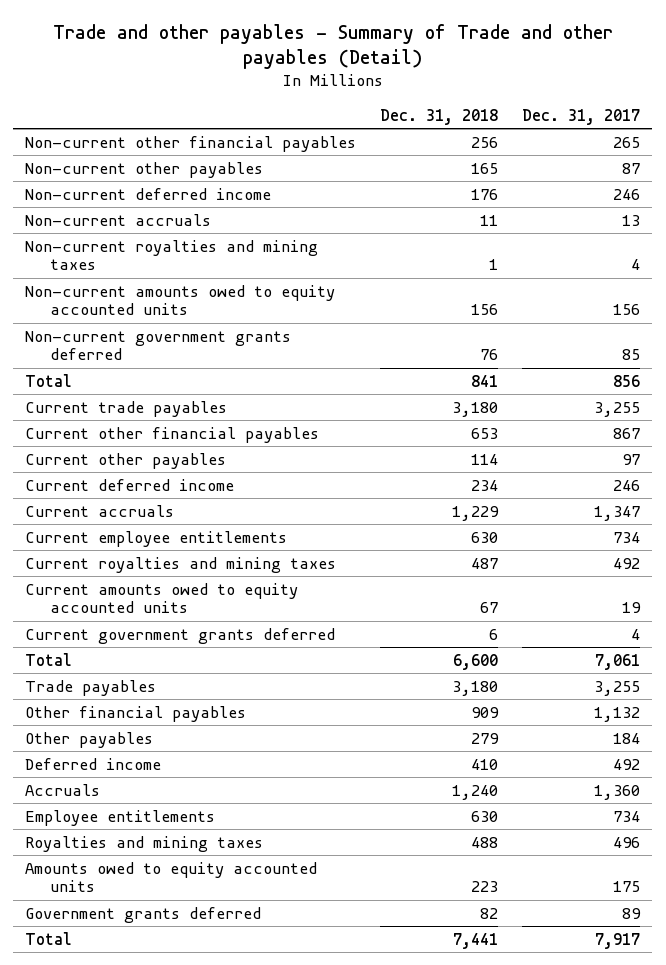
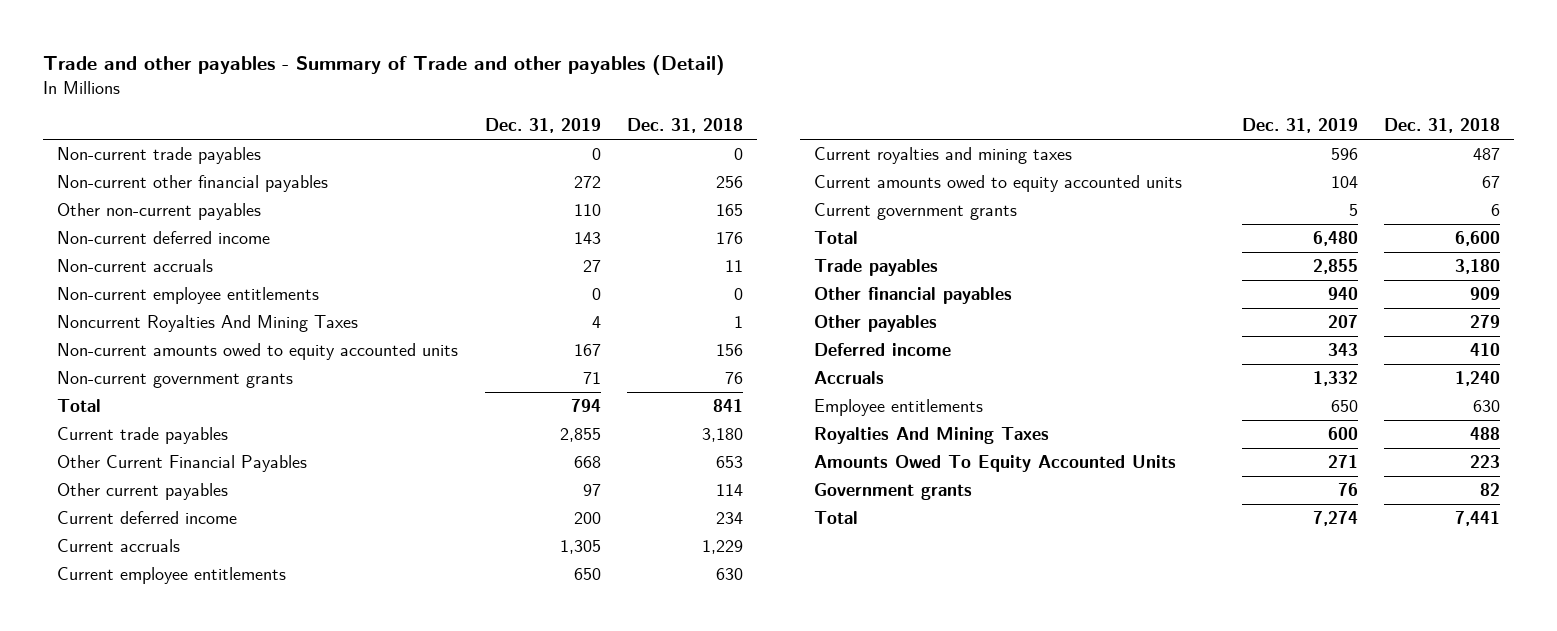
[522,108,641,125] Dec. 31, 2017 -> none
none -> [484,118,601,134] Dec. 31, 2019
none -> [56,147,261,165] Non-current trade payables
[25,161,264,178] Non-current other payables -> [56,203,261,221] Other non-current payables
none -> [56,287,319,305] Non-current employee entitlements
[25,239,319,271] Non-current royalties and mining taxes -> [56,315,358,333] Noncurrent Royalties And Mining Taxes
[25,330,292,361] Non-current government grants deferred -> [56,371,293,389] Non-current government grants
[25,426,320,443] Current other financial payables -> [56,455,307,473] Other Current Financial Payables
[25,452,227,469] Current other payables -> [56,483,228,501] Other current payables
[25,627,336,644] Current government grants deferred -> [813,203,1017,221] Current government grants
[25,835,264,852] Royalties and mining taxes -> [813,427,1049,445] Royalties And Mining Taxes
[25,861,318,893] Amounts owed to equity accounted units -> [813,455,1176,473] Amounts Owed To Equity Accounted Units
[25,906,262,923] Government grants deferred -> [813,483,972,501] Government grants

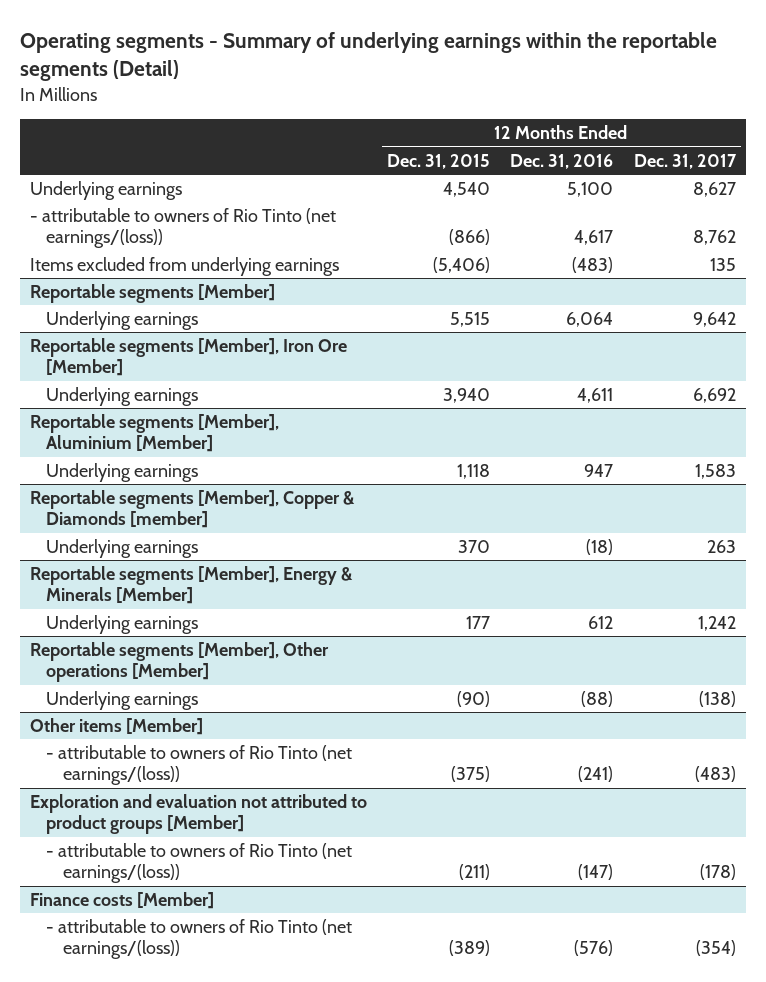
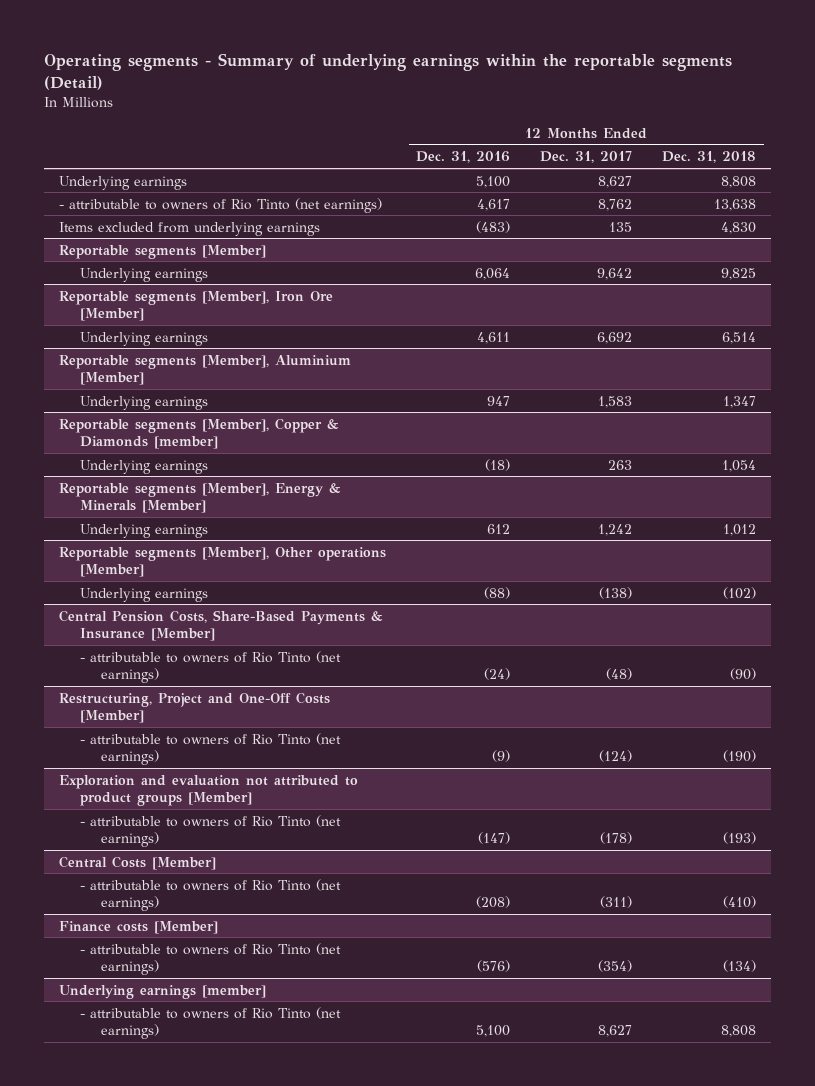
[387,153,491,169] Dec. 31, 2015 -> none
none -> [662,151,757,164] Dec. 31, 2018
[29,208,336,249] - attributable to owners of Rio Tinto (net earnings/(loss)) -> [59,197,383,213] - attributable to owners of Rio Tinto (net earnings)
[29,718,203,736] Other items [Member] -> none
none -> [59,609,384,642] Central Pension Costs, Share-Based Payments & Insurance [Member]
[46,745,353,786] - attributable to owners of Rio Tinto (net earnings/(loss)) -> [80,650,342,684] - attributable to owners of Rio Tinto (net earnings)
[578,766,614,783] (241) -> [484,668,511,681] (24)
[694,766,736,783] (483) -> [606,668,633,681] (48)
none -> [59,691,331,724] Restructuring, Project and One-Off Costs [Member]
none -> [80,732,342,766] - attributable to owners of Rio Tinto (net earnings)
[46,843,353,884] - attributable to owners of Rio Tinto (net earnings/(loss)) -> [80,814,342,848] - attributable to owners of Rio Tinto (net earnings)
none -> [59,855,217,870] Central Costs [Member]
none -> [80,878,342,912] - attributable to owners of Rio Tinto (net earnings)
[46,919,353,960] - attributable to owners of Rio Tinto (net earnings/(loss)) -> [80,942,342,976] - attributable to owners of Rio Tinto (net earnings)
none -> [59,984,267,999] Underlying earnings [member]
none -> [80,1006,342,1040] - attributable to owners of Rio Tinto (net earnings)

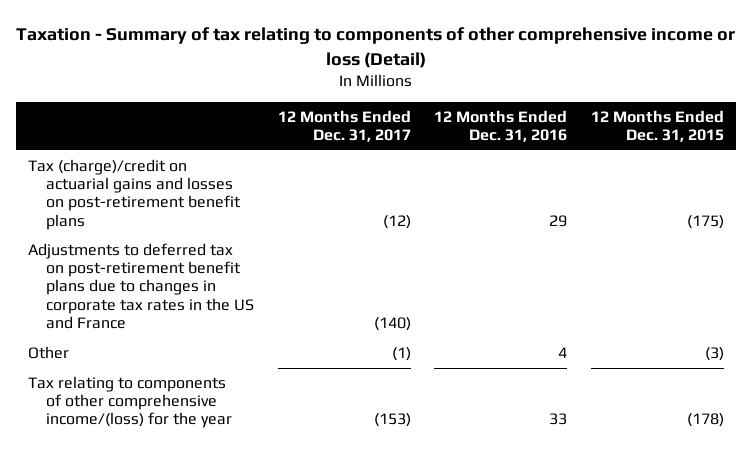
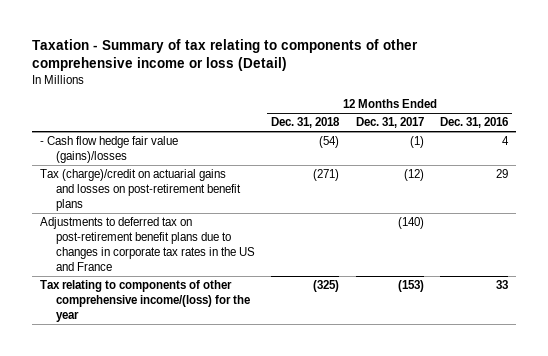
[591,109,725,142] 12 Months Ended Dec. 31, 2015 -> none
none -> [271,117,341,129] Dec. 31, 2018
none -> [39,136,178,164] - Cash flow hedge fair value (gains)/losses
[27,345,69,359] Other -> none

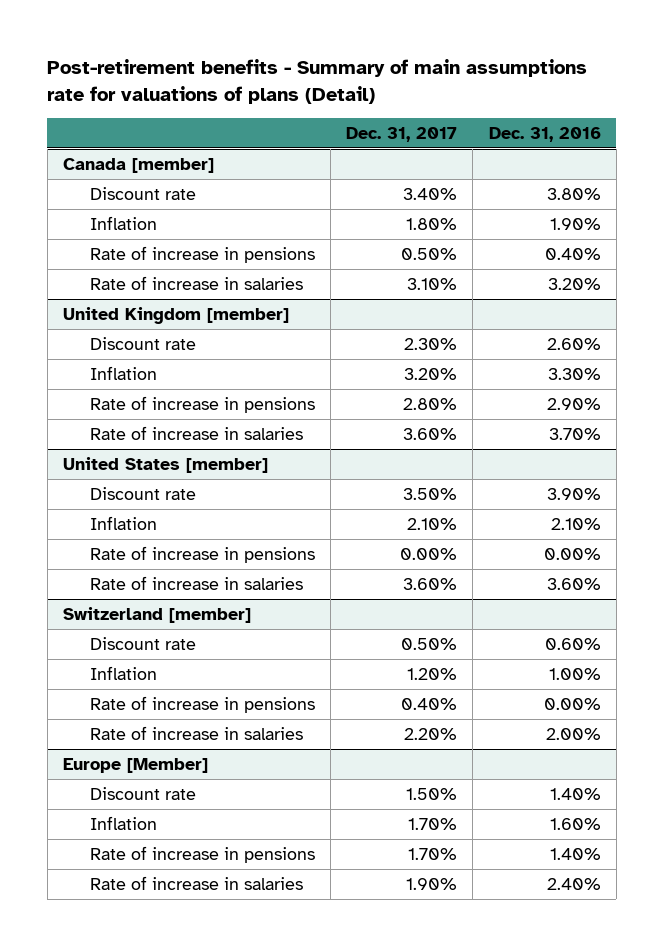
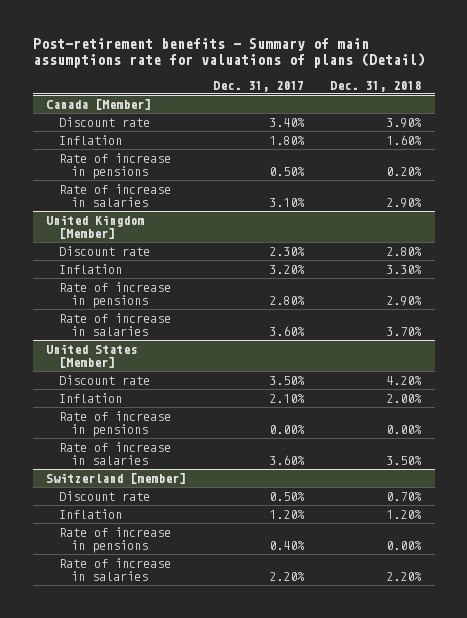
[488,126,601,142] Dec. 31, 2016 -> none
none -> [330,80,422,92] Dec. 31, 2018
[62,157,214,173] Canada [member] -> [45,98,151,110] Canada [Member]
[62,306,289,324] United Kingdom [member] -> [45,214,144,240] United Kingdom [Member]
[62,456,268,473] United States [member] -> [45,343,137,369] United States [Member]
[62,757,208,773] Europe [Member] -> none
[89,786,196,800] Discount rate -> none
[89,815,157,830] Inflation -> none
[89,845,315,863] Rate of increase in pensions -> none
[89,875,303,890] Rate of increase in salaries -> none

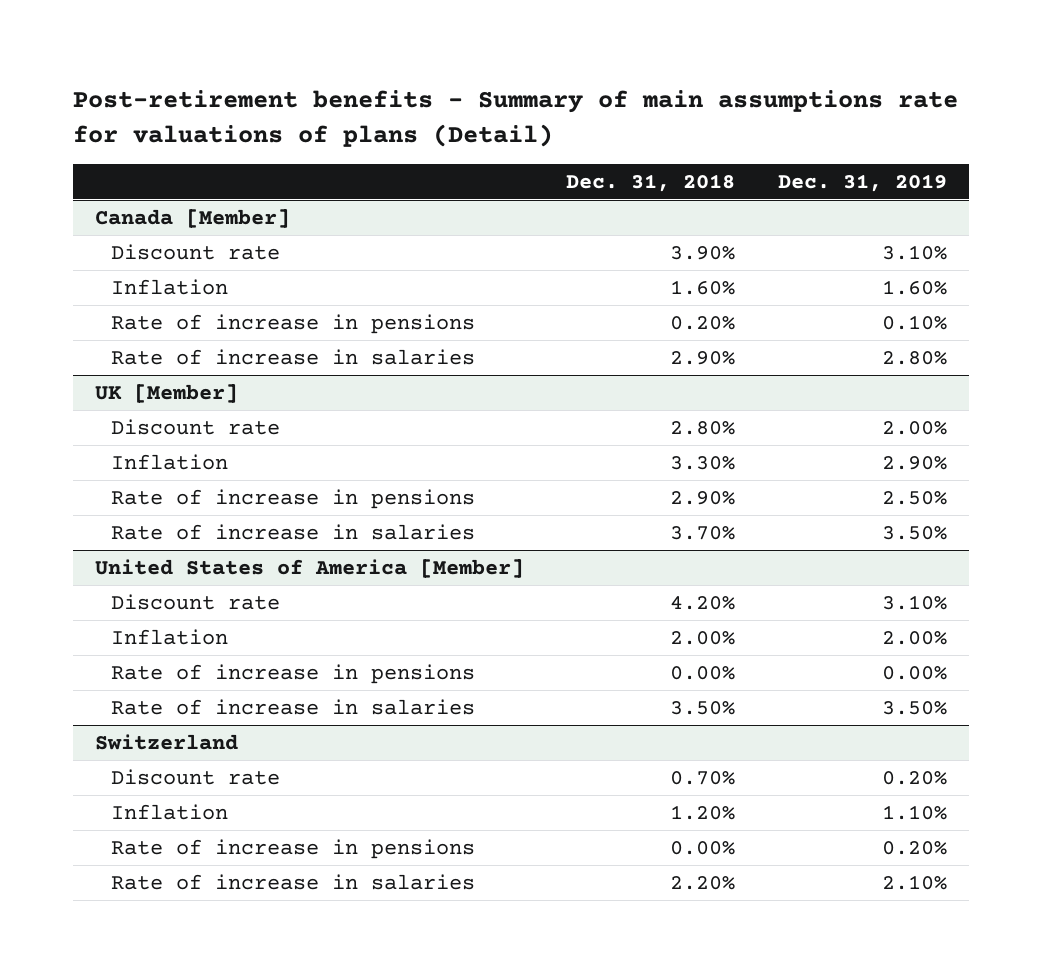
[212,80,304,92] Dec. 31, 2017 -> none
none -> [778,173,948,192] Dec. 31, 2019
[45,214,144,240] United Kingdom [Member] -> [94,383,238,403] UK [Member]
[45,343,137,369] United States [Member] -> [94,558,524,578] United States of America [Member]
[45,472,186,484] Switzerland [member] -> [94,733,238,750] Switzerland

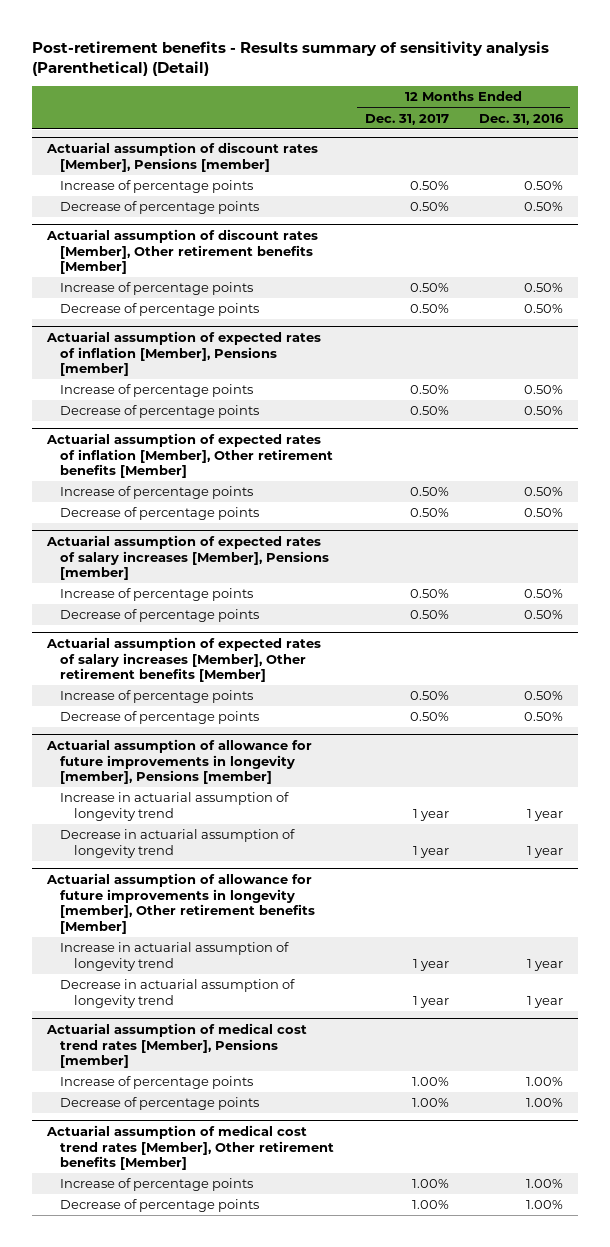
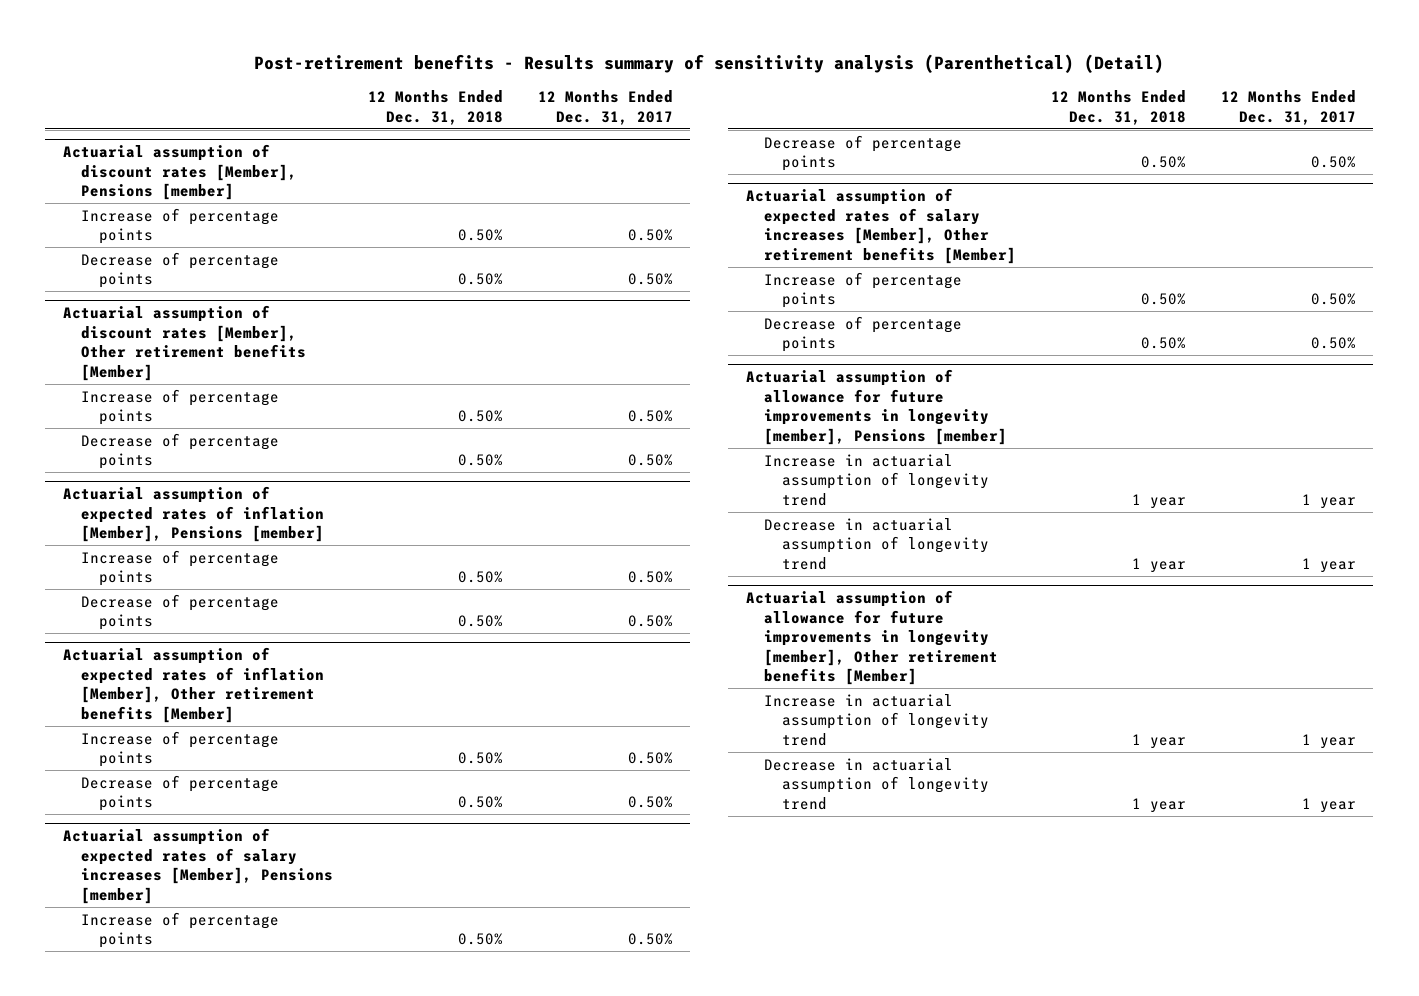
[478,113,564,125] Dec. 31, 2016 -> none
none -> [367,90,503,125] 12 Months Ended Dec. 31, 2018
[46,1023,308,1069] Actuarial assumption of medical cost trend rates [Member], Pensions [member] -> none
[60,1076,254,1090] Increase of percentage points -> none
[60,1097,260,1111] Decrease of percentage points -> none
[46,1125,335,1171] Actuarial assumption of medical cost trend rates [Member], Other retirement benefits [Member] -> none
[60,1178,254,1192] Increase of percentage points -> none
[60,1199,260,1213] Decrease of percentage points -> none

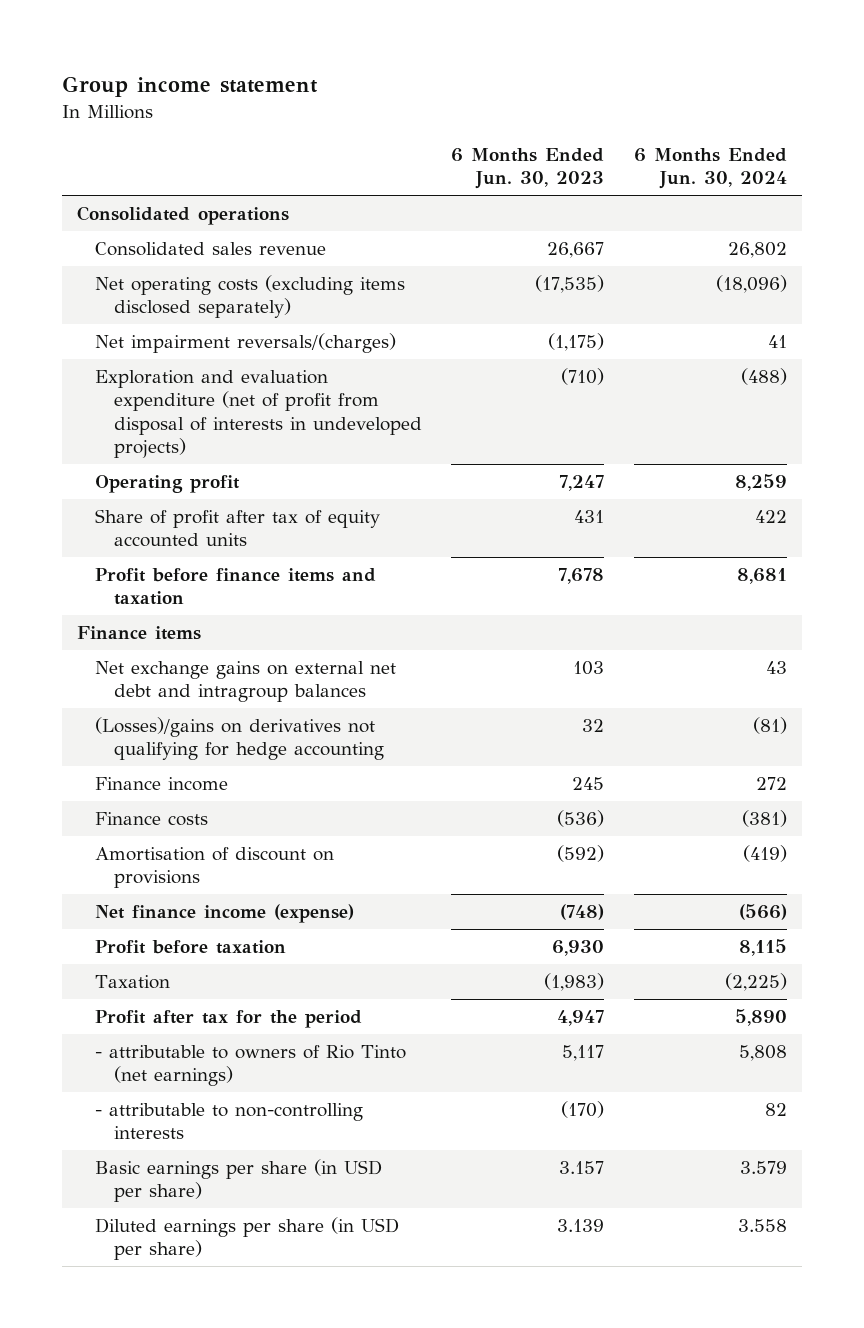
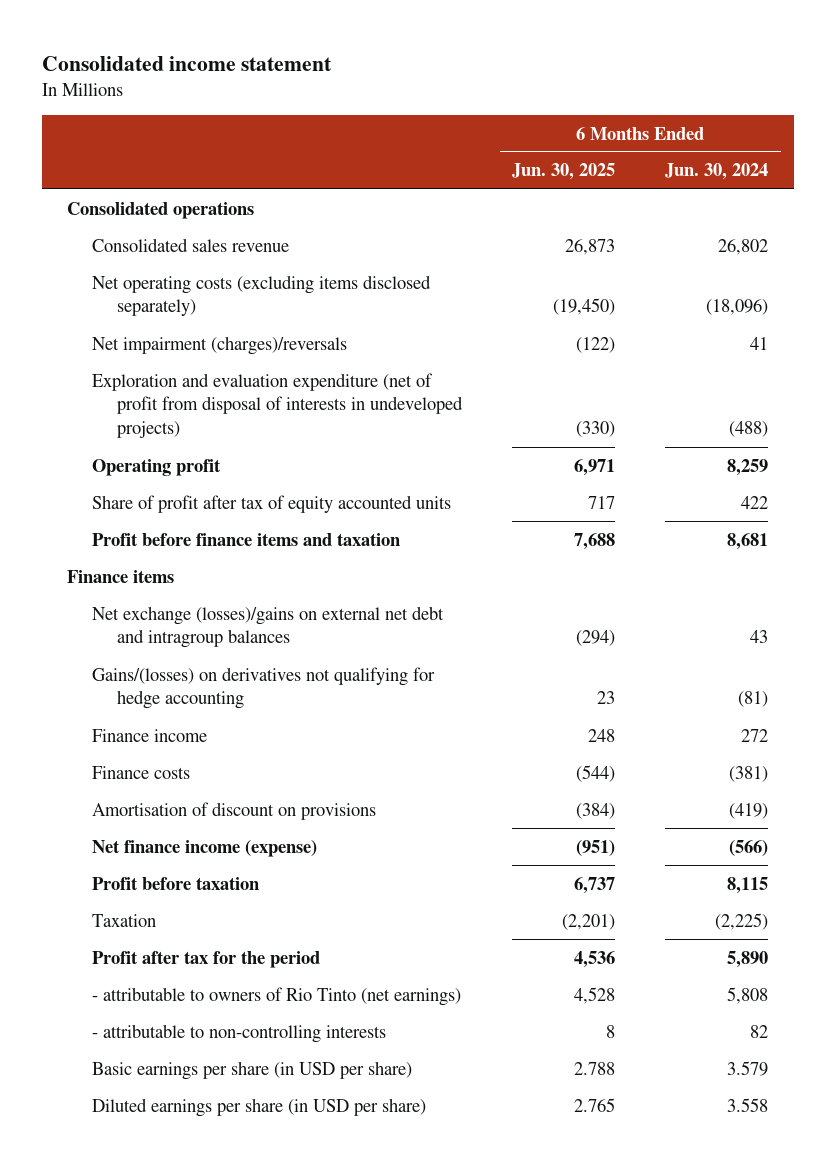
[62,76,319,98] Group income statement -> [42,56,333,72] Consolidated income statement
[451,147,605,190] 6 Months Ended Jun. 30, 2023 -> none
none -> [512,163,616,181] Jun. 30, 2025
[95,333,397,354] Net impairment reversals/(charges) -> [92,335,348,355] Net impairment (charges)/reversals
[95,661,397,703] Net exchange gains on external net debt and intragroup balances -> [92,605,445,649] Net exchange (losses)/gains on external net debt and intragroup balances
[95,717,384,761] (Losses)/gains on derivatives not qualifying for hedge accounting -> [92,666,436,710] Gains/(losses) on derivatives not qualifying for hedge accounting

